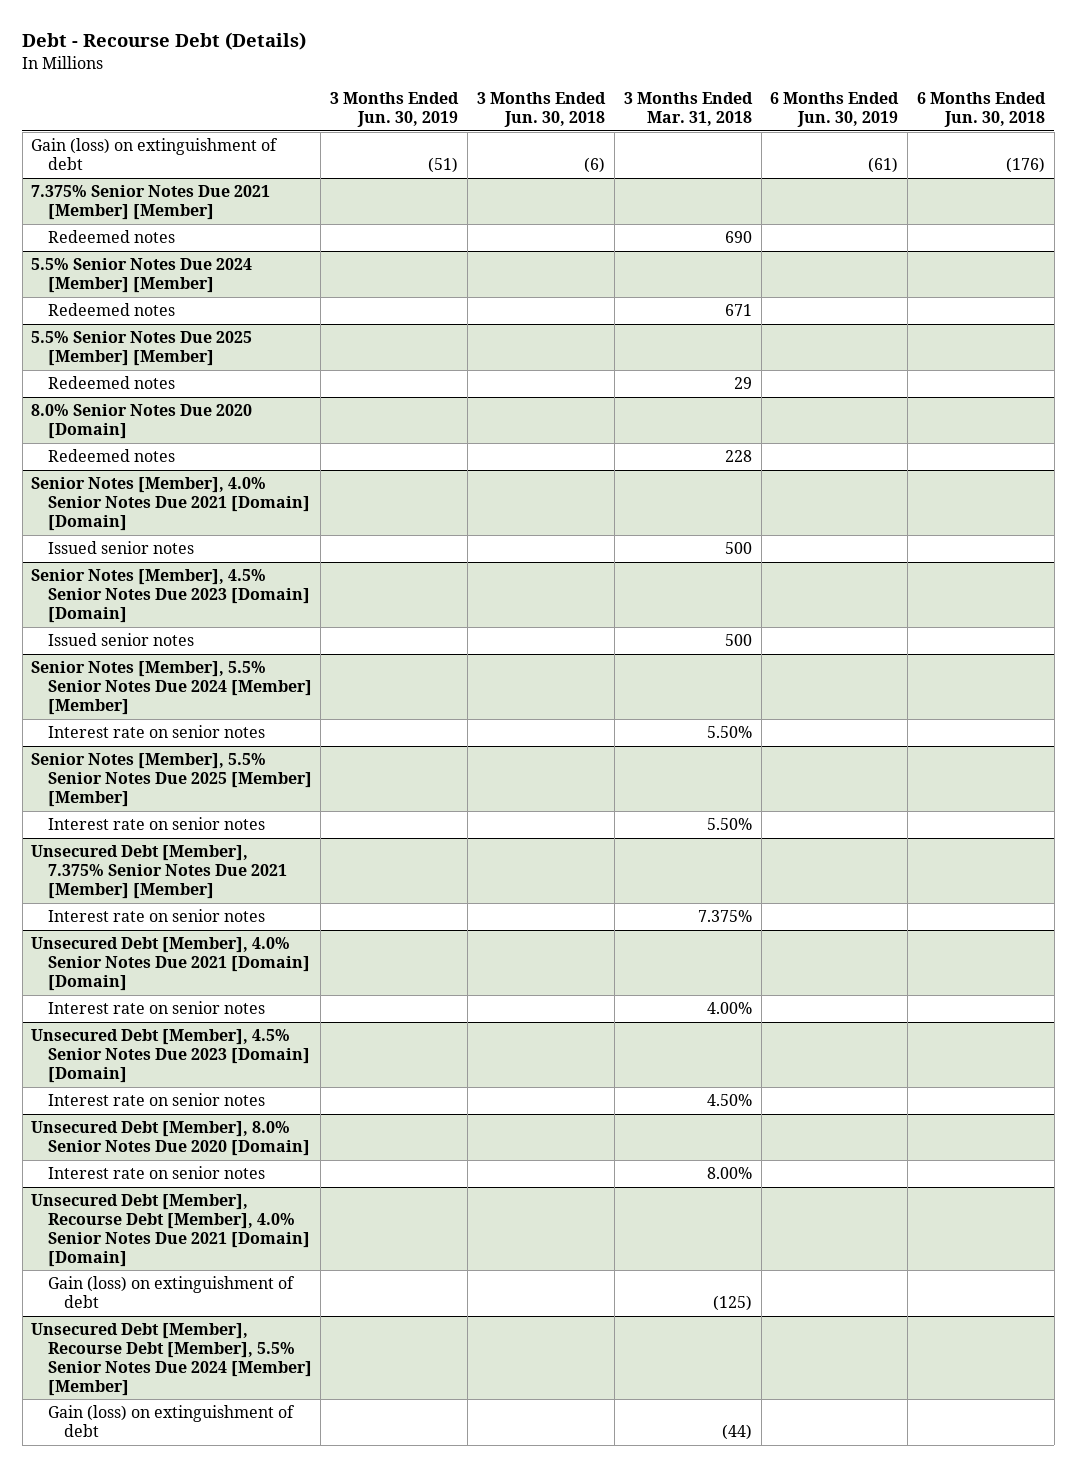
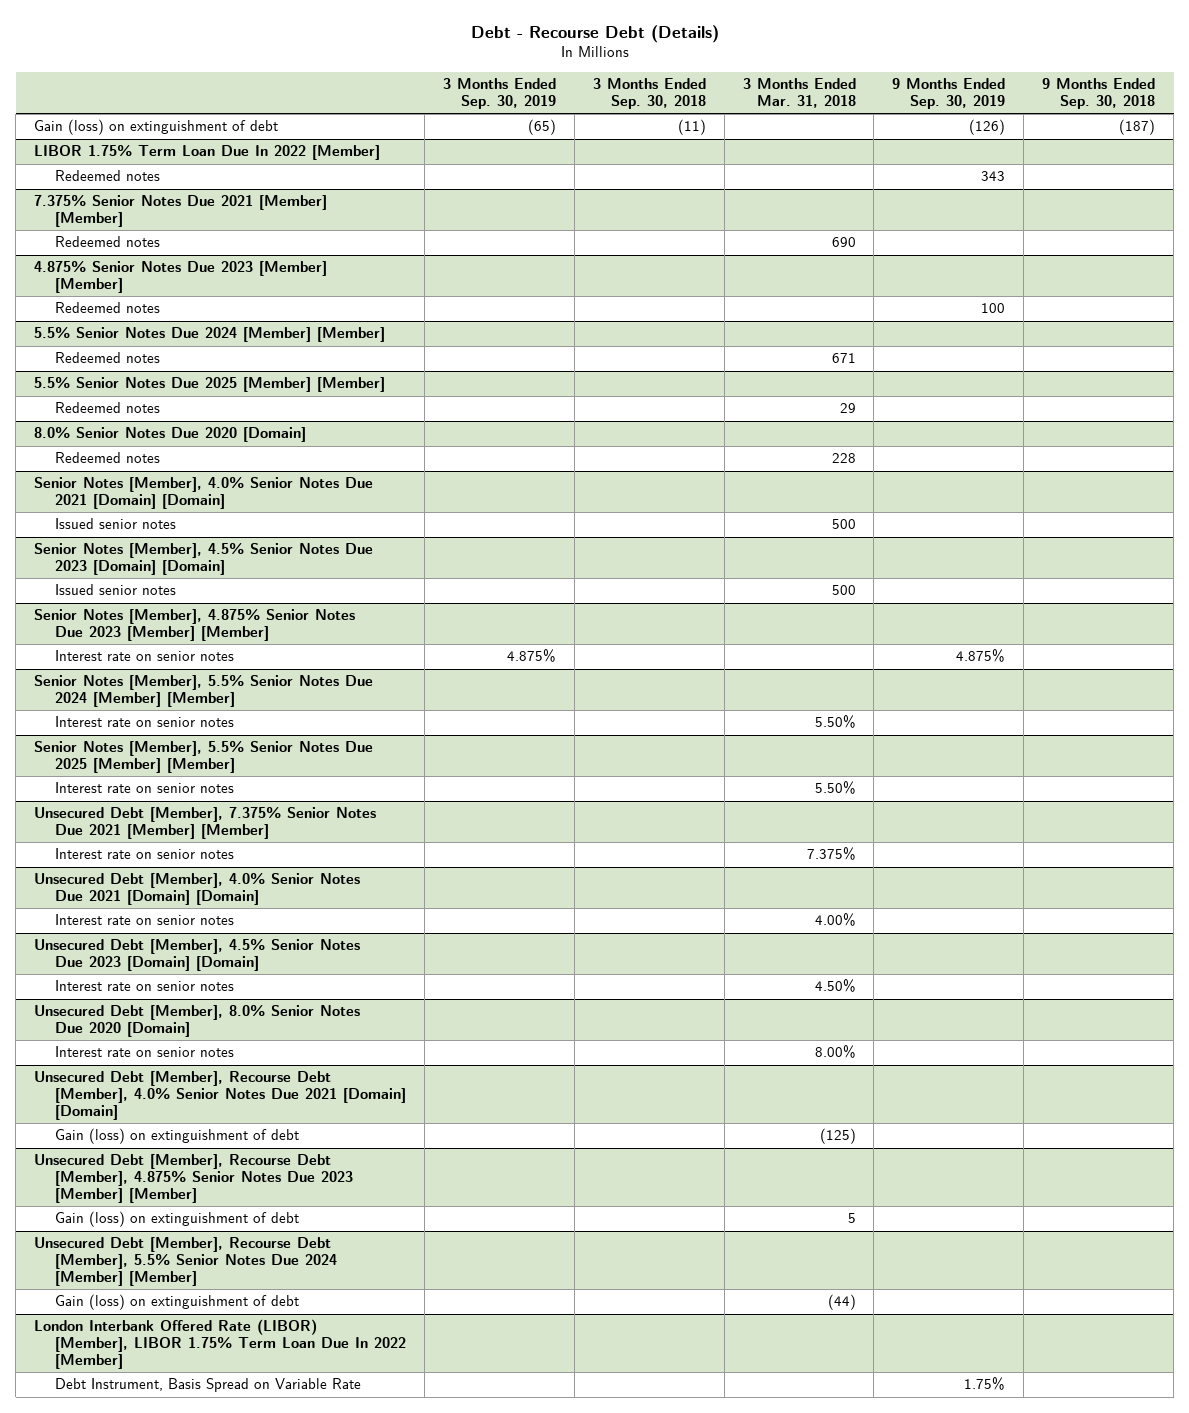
[330,92,460,127] 3 Months Ended Jun. 30, 2019 -> none
[477,92,607,127] 3 Months Ended Jun. 30, 2018 -> none
[770,92,900,127] 6 Months Ended Jun. 30, 2019 -> none
[917,92,1047,127] 6 Months Ended Jun. 30, 2018 -> none
none -> [442,78,556,109] 3 Months Ended Sep. 30, 2019
none -> [592,78,706,109] 3 Months Ended Sep. 30, 2018
none -> [892,78,1006,109] 9 Months Ended Sep. 30, 2019
none -> [1042,78,1156,109] 9 Months Ended Sep. 30, 2018
none -> [34,145,381,161] LIBOR 1.75% Term Loan Due In 2022 [Member]
none -> [55,170,161,182] Redeemed notes
none -> [34,261,328,294] 4.875% Senior Notes Due 2023 [Member] [Member]
none -> [55,302,161,314] Redeemed notes
none -> [34,609,356,642] Senior Notes [Member], 4.875% Senior Notes Due 2023 [Member] [Member]
none -> [55,650,235,662] Interest rate on senior notes
none -> [34,1154,354,1203] Unsecured Debt [Member], Recourse Debt [Member], 4.875% Senior Notes Due 2023 [Member] [Member]
none -> [55,1211,300,1228] Gain (loss) on extinguishment of debt
none -> [34,1319,407,1369] London Interbank Offered Rate (LIBOR) [Member], LIBOR 1.75% Term Loan Due In 2022 [Member]
none -> [55,1378,362,1393] Debt Instrument, Basis Spread on Variable Rate

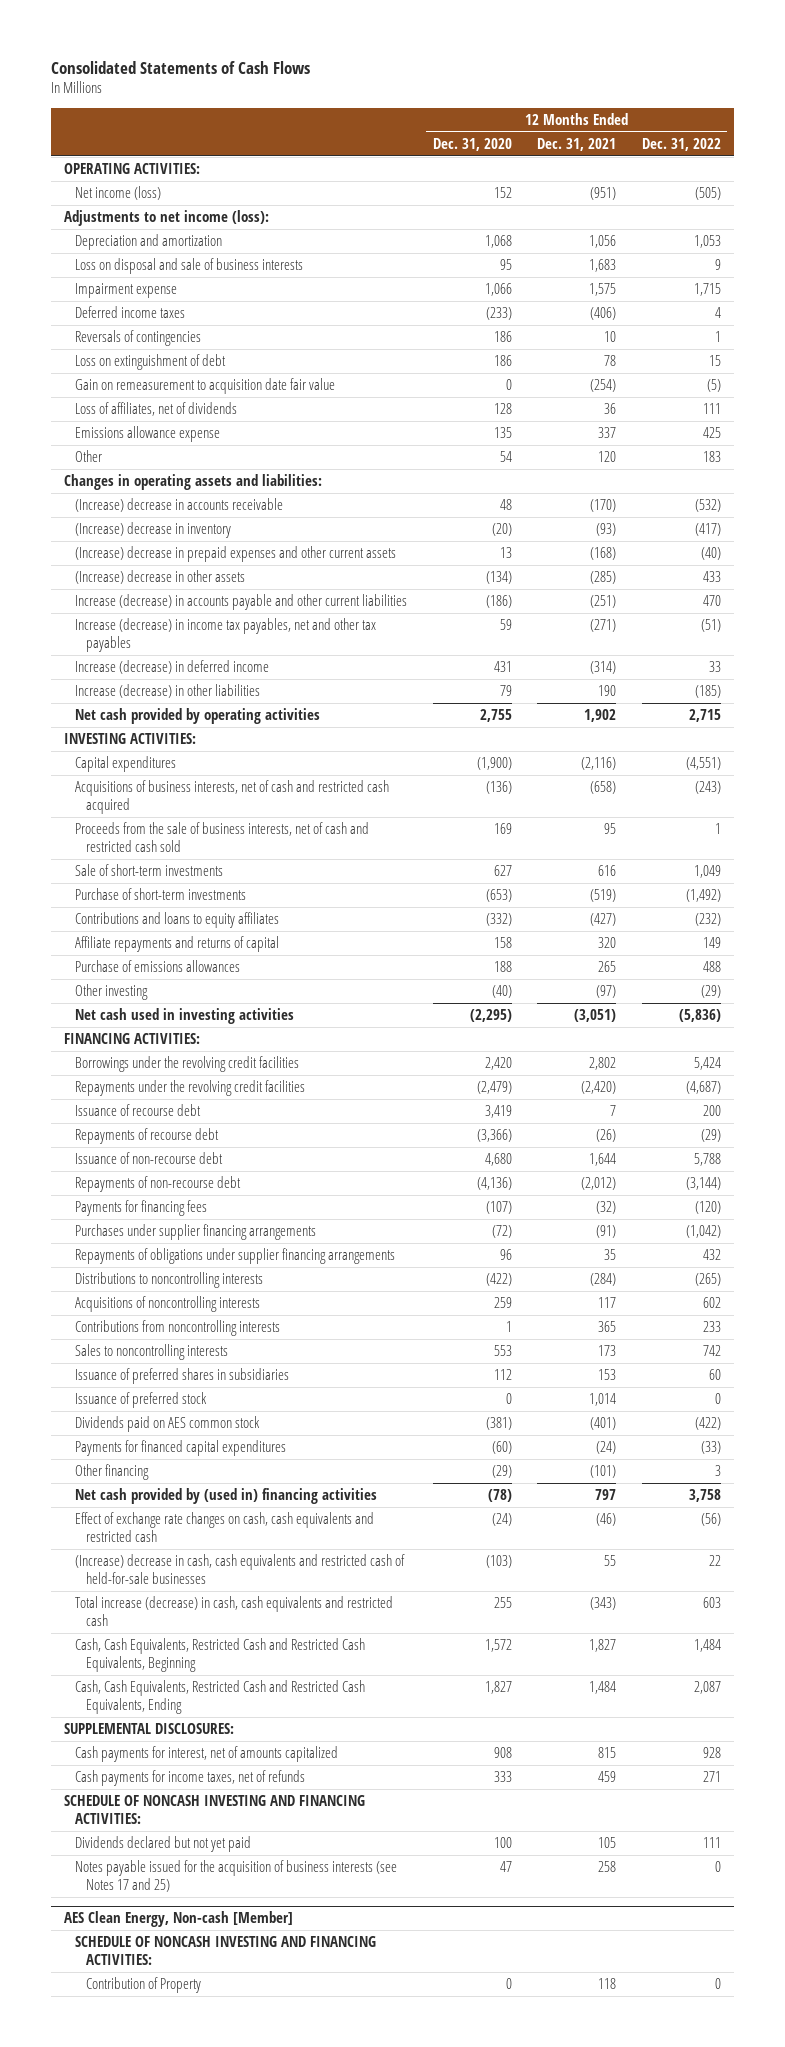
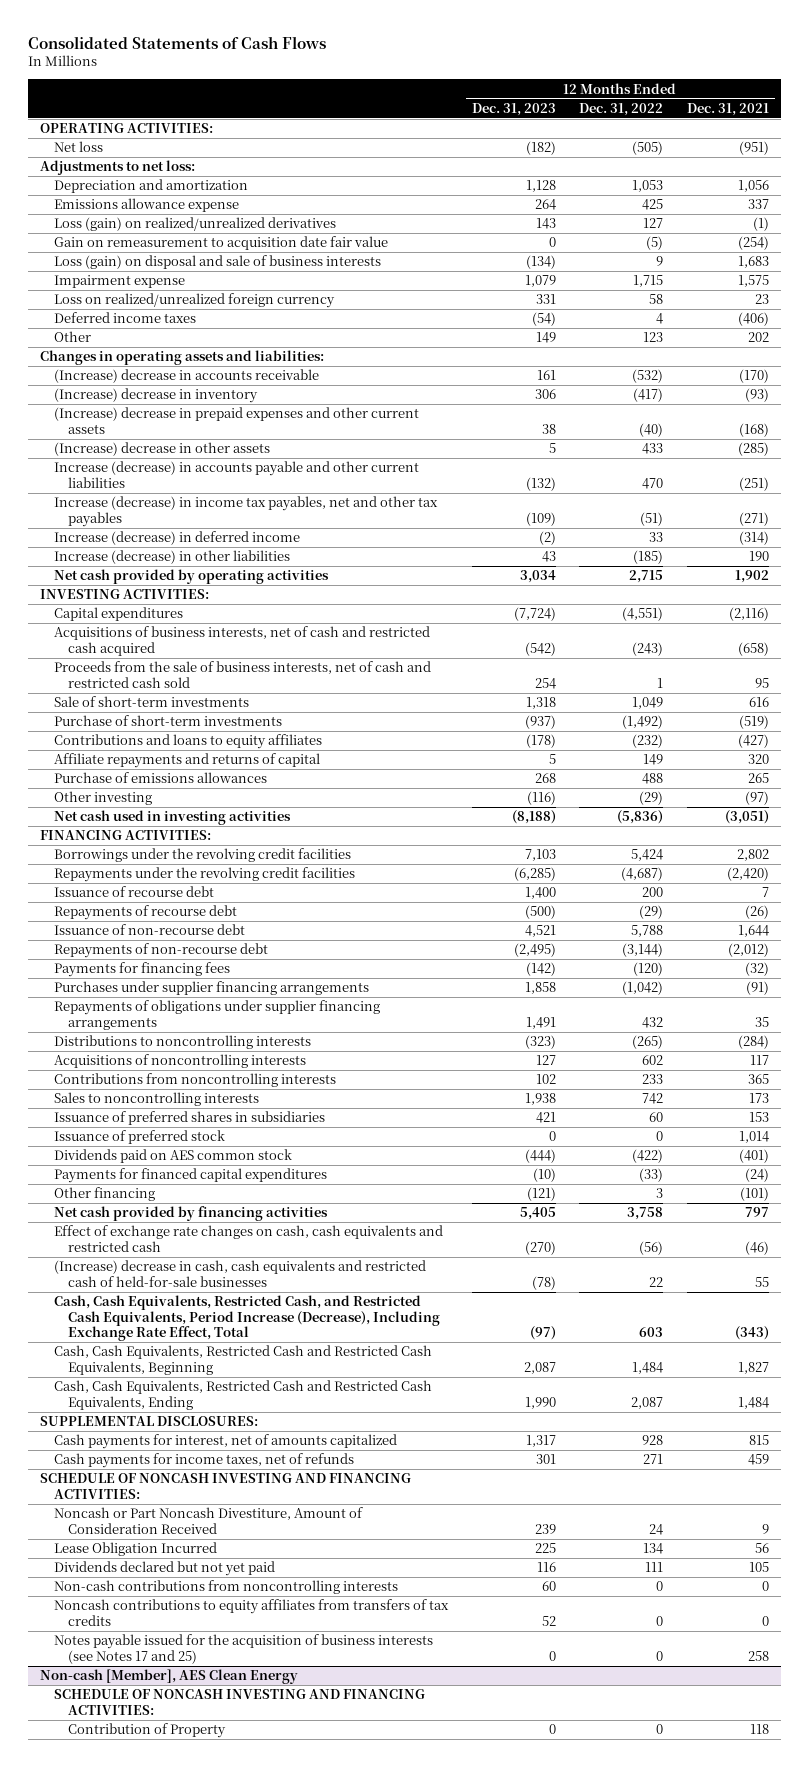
[432,138,512,152] Dec. 31, 2020 -> none
none -> [471,102,556,116] Dec. 31, 2023
[74,186,161,201] Net income (loss) -> [54,141,104,153] Net loss
[63,210,269,227] Adjustments to net income (loss): -> [40,160,196,176] Adjustments to net loss:
[74,426,220,443] Emissions allowance expense -> [54,198,240,213] Emissions allowance expense
none -> [54,217,337,232] Loss (gain) on realized/unrealized derivatives
[74,378,335,395] Gain on remeasurement to acquisition date fair value -> [54,236,389,251] Gain on remeasurement to acquisition date fair value
[74,258,303,275] Loss on disposal and sale of business interests -> [54,255,382,270] Loss (gain) on disposal and sale of business interests
none -> [54,293,336,309] Loss on realized/unrealized foreign currency
[74,330,201,347] Reversals of contingencies -> none
[74,354,226,371] Loss on extinguishment of debt -> none
[74,402,237,417] Loss of affiliates, net of dividends -> none
[598,451,617,463] 120 -> [747,332,769,343] 202
[702,451,721,463] 183 -> [643,332,664,343] 123
[74,1488,377,1505] Net cash provided by (used in) financing activities -> [54,1206,329,1222] Net cash provided by financing activities
[74,1596,393,1627] Total increase (decrease) in cash, cash equivalents and restricted cash -> [54,1295,441,1342] Cash, Cash Equivalents, Restricted Cash, and Restricted Cash Equivalents, Period Increase (Decrease), Including Exchange Rate Effect, Total
none -> [54,1507,364,1534] Noncash or Part Noncash Divestiture, Amount of Consideration Received
none -> [54,1542,218,1557] Lease Obligation Incurred
none -> [54,1580,399,1595] Non-cash contributions from noncontrolling interests
none -> [54,1599,450,1626] Noncash contributions to equity affiliates from transfers of tax credits
[63,1911,293,1928] AES Clean Energy, Non-cash [Member] -> [40,1669,299,1685] Non-cash [Member], AES Clean Energy

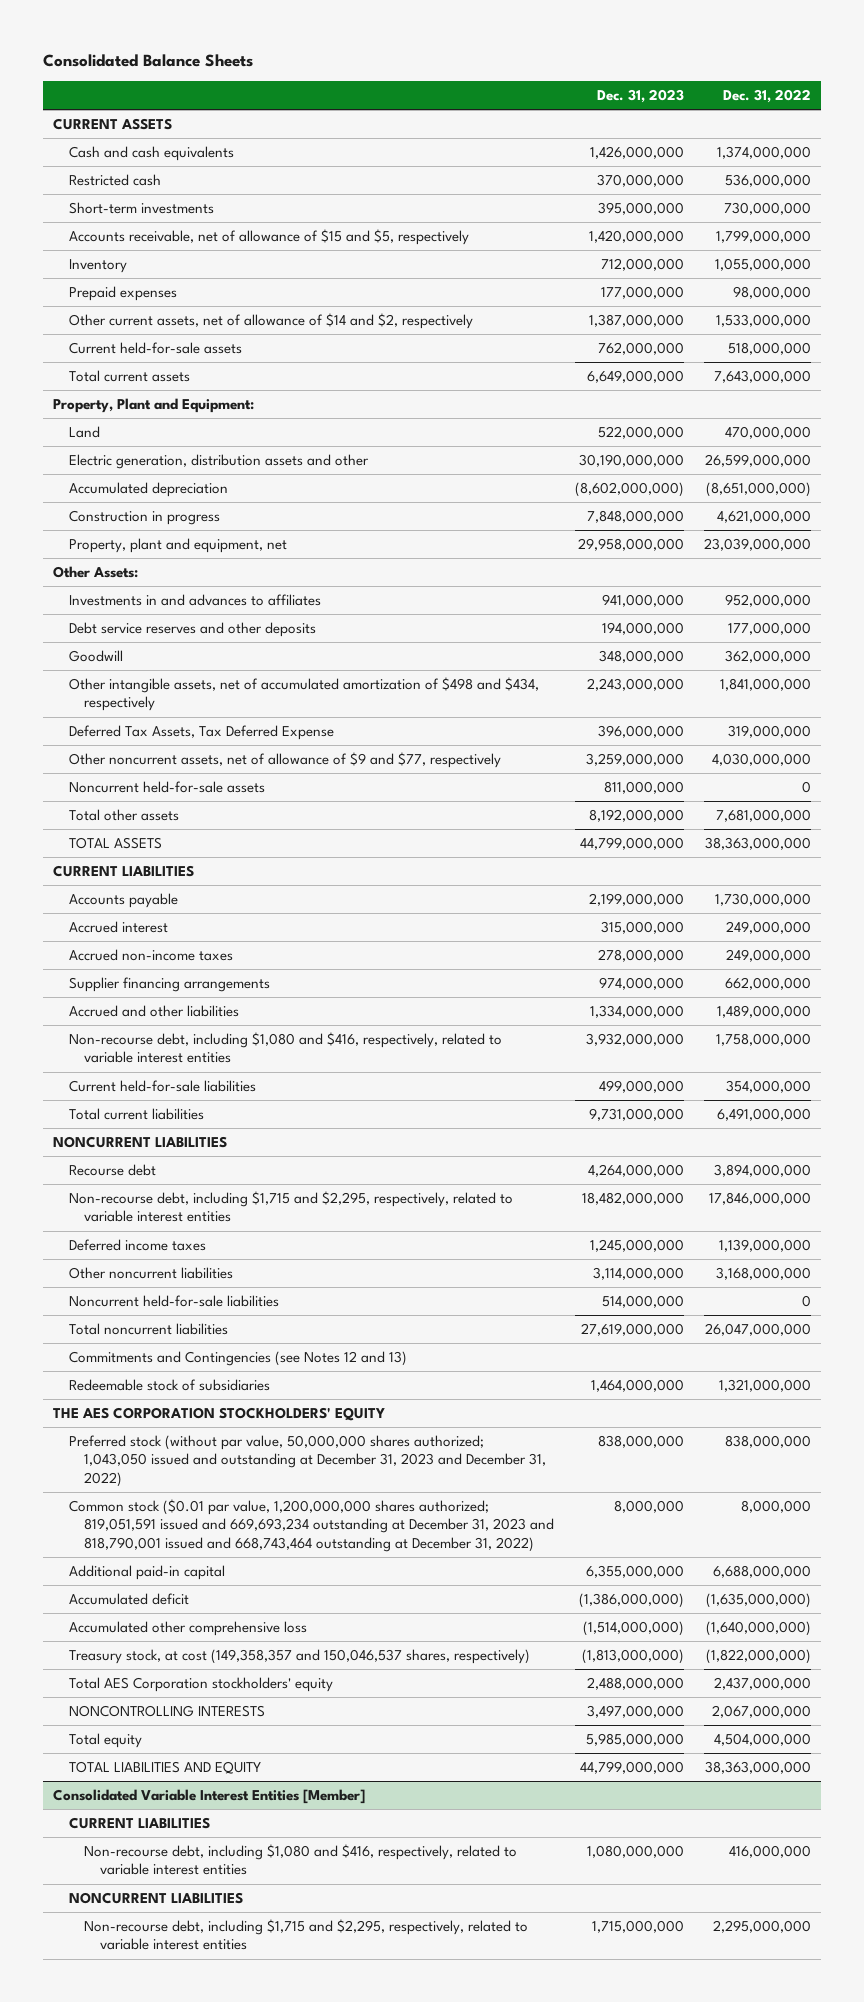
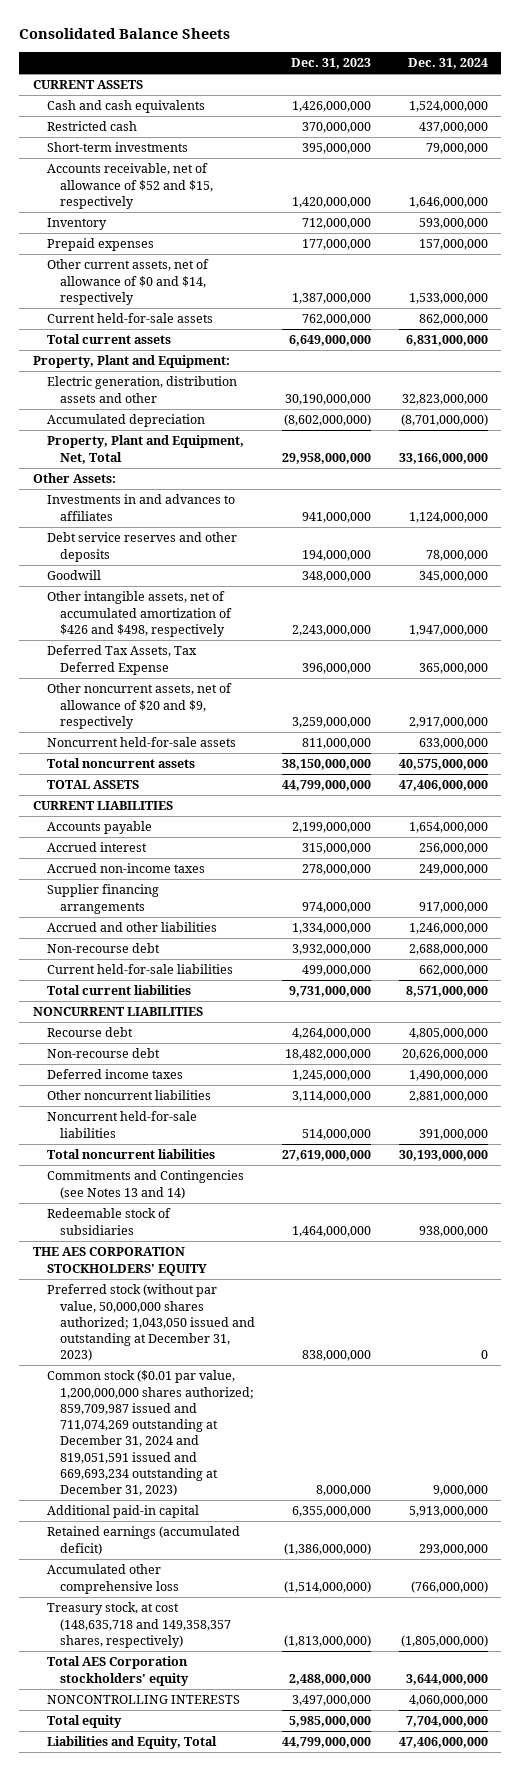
[722,88,811,103] Dec. 31, 2022 -> none
none -> [407,58,488,70] Dec. 31, 2024
[68,229,469,246] Accounts receivable, net of allowance of $15 and $5, respectively -> [46,163,214,209] Accounts receivable, net of allowance of $52 and $15, respectively
[68,313,473,330] Other current assets, net of allowance of $14 and $2, respectively -> [46,259,209,305] Other current assets, net of allowance of $0 and $14, respectively
[68,426,100,439] Land -> none
[68,510,220,526] Construction in progress -> none
[68,538,287,554] Property, plant and equipment, net -> [46,435,244,464] Property, Plant and Equipment, Net, Total
[68,677,539,712] Other intangible assets, net of accumulated amortization of $498 and $434, respectively -> [46,591,233,637] Other intangible assets, net of accumulated amortization of $426 and $498, respectively
[68,752,501,769] Other noncurrent assets, net of allowance of $9 and $77, respectively -> [46,683,232,729] Other noncurrent assets, net of allowance of $20 and $9, respectively
[68,809,179,822] Total other assets -> [46,758,195,769] Total noncurrent assets
[588,809,684,823] 8,192,000,000 -> [282,759,372,771] 38,150,000,000
[68,1032,502,1064] Non-recourse debt, including $1,080 and $416, respectively, related to variable interest entities -> [46,943,160,954] Non-recourse debt
[68,1191,513,1223] Non-recourse debt, including $1,715 and $2,295, respectively, related to variable interest entities -> [46,1048,160,1059] Non-recourse debt
[68,1351,407,1367] Commitments and Contingencies (see Notes 12 and 13) -> [46,1170,244,1199] Commitments and Contingencies (see Notes 13 and 14)
[68,1435,547,1487] Preferred stock (without par value, 50,000,000 shares authorized; 1,043,050 issued and outstanding at December 31, 2023 and December 31, 2022) -> [46,1284,256,1362] Preferred stock (without par value, 50,000,000 shares authorized; 1,043,050 issued and outstanding at December 31, 2023)
[68,1499,555,1552] Common stock ($0.01 par value, 1,200,000,000 shares authorized; 819,051,591 issued and 669,693,234 outstanding at December 31, 2023 and 818,790,001 issued and 668,743,464 outstanding at December 31, 2022) -> [46,1370,255,1497] Common stock ($0.01 par value, 1,200,000,000 shares authorized; 859,709,987 issued and 711,074,269 outstanding at December 31, 2024 and 819,051,591 issued and 669,693,234 outstanding at December 31, 2023)
[68,1593,189,1606] Accumulated deficit -> [46,1526,240,1555] Retained earnings (accumulated deficit)
[68,1649,530,1665] Treasury stock, at cost (149,358,357 and 150,046,537 shares, respectively) -> [46,1602,232,1648] Treasury stock, at cost (148,635,718 and 149,358,357 shares, respectively)
[53,1789,366,1805] Consolidated Variable Interest Entities [Member] -> none
[68,1817,210,1830] CURRENT LIABILITIES -> none
[84,1844,518,1876] Non-recourse debt, including $1,080 and $416, respectively, related to variable interest entities -> none
[68,1892,243,1905] NONCURRENT LIABILITIES -> none
[84,1919,529,1951] Non-recourse debt, including $1,715 and $2,295, respectively, related to variable interest entities -> none
[68,1761,261,1775] TOTAL LIABILITIES AND EQUITY -> [46,1736,217,1750] Liabilities and Equity, Total

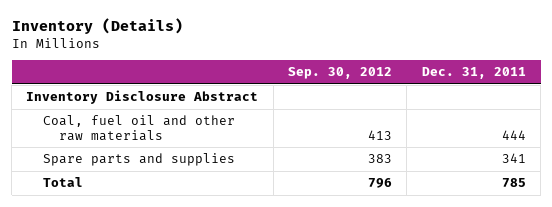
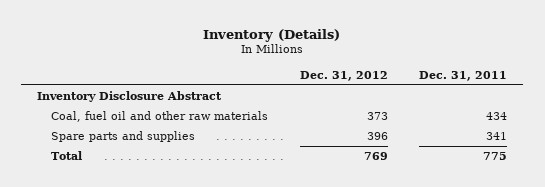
[288,67,393,80] Sep. 30, 2012 -> none
none -> [299,70,388,81] Dec. 31, 2012
[501,129,526,140] 444 -> [486,112,508,121] 434
[501,178,526,189] 785 -> [483,152,508,161] 775

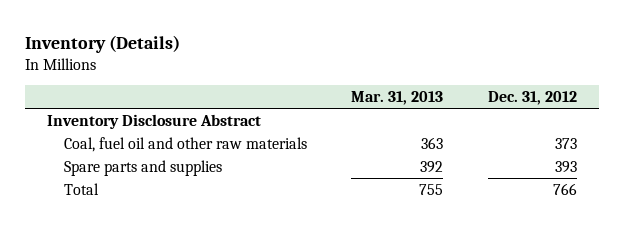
[419,70,508,81] Dec. 31, 2011 -> none
none -> [351,91,444,106] Mar. 31, 2013
[366,132,388,141] 396 -> [554,160,577,173] 393
[363,152,388,161] 769 -> [552,182,577,195] 766

